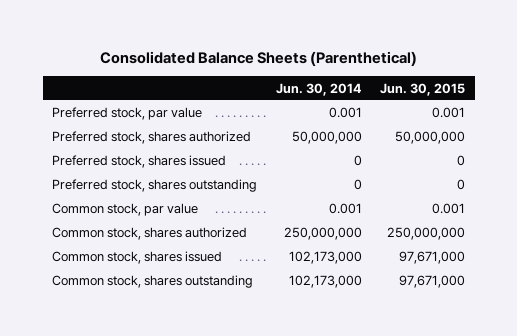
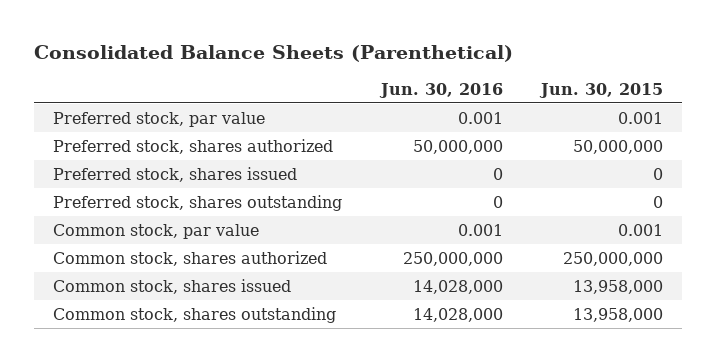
[275,82,362,96] Jun. 30, 2014 -> none
none -> [378,82,503,98] Jun. 30, 2016
[399,251,466,265] 97,671,000 -> [573,279,664,294] 13,958,000
[399,275,466,289] 97,671,000 -> [573,307,664,322] 13,958,000

